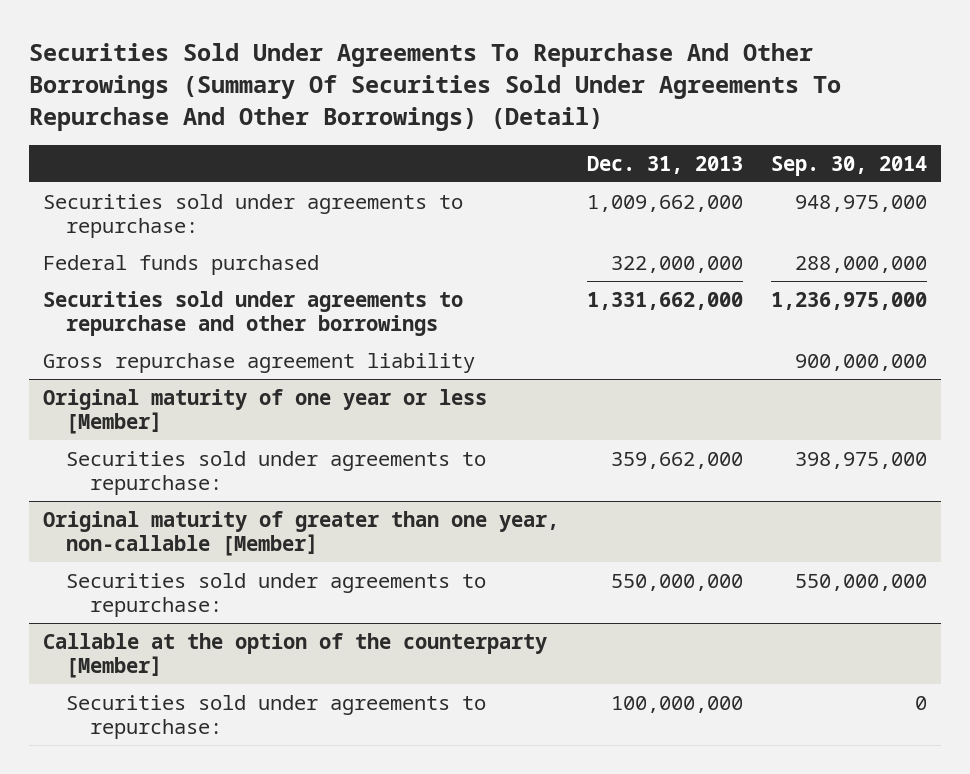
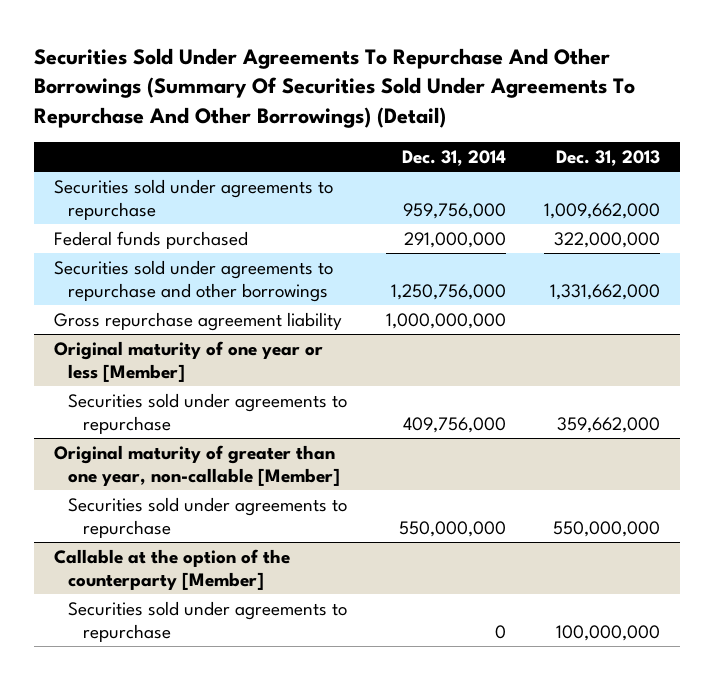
[770,155,927,176] Sep. 30, 2014 -> none
none -> [401,149,506,166] Dec. 31, 2014
[42,193,463,239] Securities sold under agreements to repurchase: -> [53,178,333,220] Securities sold under agreements to repurchase
[66,450,487,496] Securities sold under agreements to repurchase: -> [68,392,348,434] Securities sold under agreements to repurchase
[66,572,487,618] Securities sold under agreements to repurchase: -> [68,496,348,538] Securities sold under agreements to repurchase
[66,694,487,740] Securities sold under agreements to repurchase: -> [68,600,348,642] Securities sold under agreements to repurchase

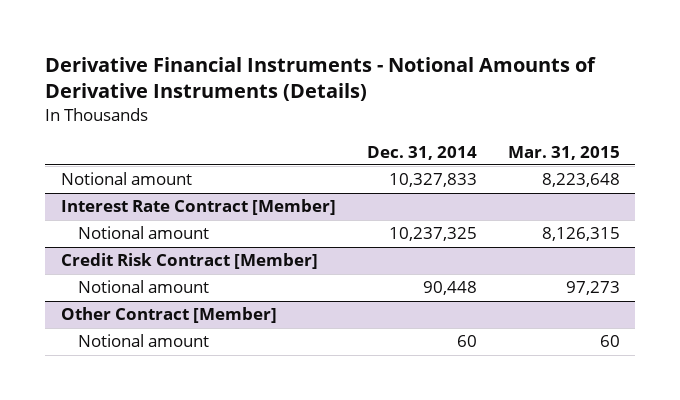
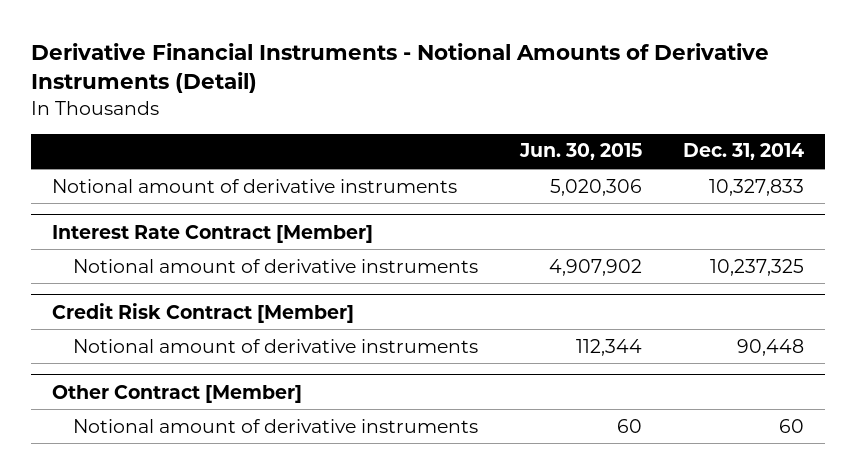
[45,56,597,102] Derivative Financial Instruments - Notional Amounts of Derivative Instruments (Details) -> [30,43,769,94] Derivative Financial Instruments - Notional Amounts of Derivative Instruments (Detail)
[507,145,620,160] Mar. 31, 2015 -> none
none -> [518,143,642,161] Jun. 30, 2015
[60,172,192,186] Notional amount -> [51,178,457,193] Notional amount of derivative instruments
[77,226,209,240] Notional amount -> [72,258,478,273] Notional amount of derivative instruments
[77,280,209,294] Notional amount -> [72,338,478,353] Notional amount of derivative instruments
[77,334,209,348] Notional amount -> [72,418,478,433] Notional amount of derivative instruments

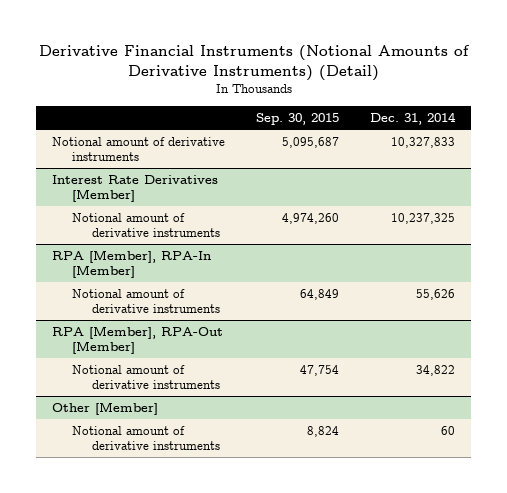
[30,43,769,94] Derivative Financial Instruments - Notional Amounts of Derivative Instruments (Detail) -> [38,45,470,82] Derivative Financial Instruments (Notional Amounts of Derivative Instruments) (Detail)
[518,143,642,161] Jun. 30, 2015 -> none
none -> [256,113,340,126] Sep. 30, 2015
[51,224,373,243] Interest Rate Contract [Member] -> [52,175,219,203] Interest Rate Derivatives [Member]
[51,302,354,323] Credit Risk Contract [Member] -> none
none -> [52,250,212,279] RPA [Member], RPA-In [Member]
[737,338,805,356] 90,448 -> [416,289,456,301] 55,626
none -> [52,326,224,355] RPA [Member], RPA-Out [Member]
none -> [71,365,220,390] Notional amount of derivative instruments
[51,384,302,403] Other Contract [Member] -> [52,402,159,416] Other [Member]

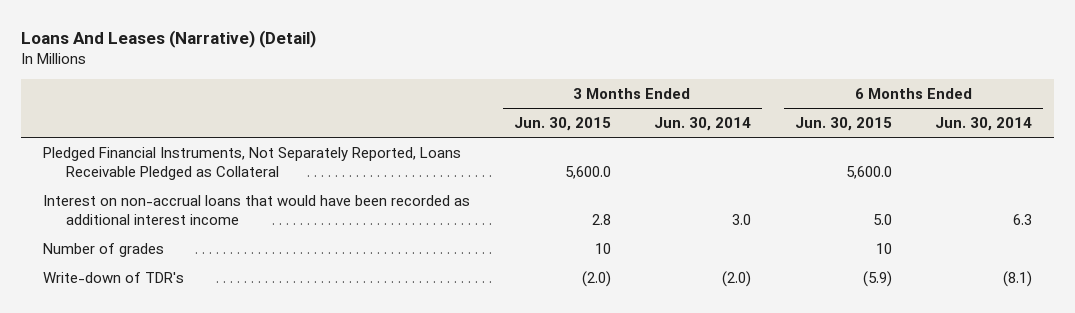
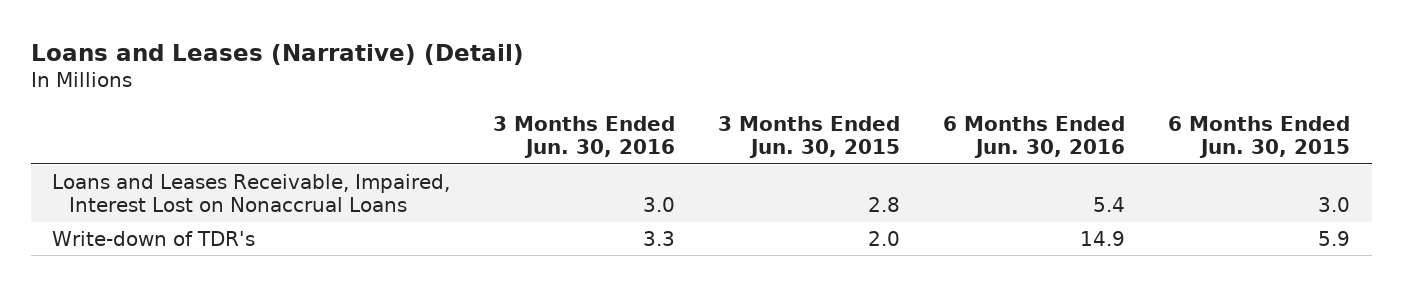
[21,30,317,49] Loans And Leases (Narrative) (Detail) -> [30,43,524,65] Loans and Leases (Narrative) (Detail)
[654,116,752,131] Jun. 30, 2014 -> none
[935,116,1033,131] Jun. 30, 2014 -> none
none -> [493,115,676,159] 3 Months Ended Jun. 30, 2016
none -> [943,115,1126,159] 6 Months Ended Jun. 30, 2016
[43,146,462,180] Pledged Financial Instruments, Not Separately Reported, Loans Receivable Pledged as Collateral -> none
[43,194,471,225] Interest on non-accrual loans that would have been recorded as additional interest income -> none
[43,242,165,257] Number of grades -> none
none -> [52,173,451,213] Loans and Leases Receivable, Impaired, Interest Lost on Nonaccrual Loans
[581,270,611,287] (2.0) -> [868,230,901,246] 2.0
[862,270,892,287] (5.9) -> [1318,230,1351,246] 5.9

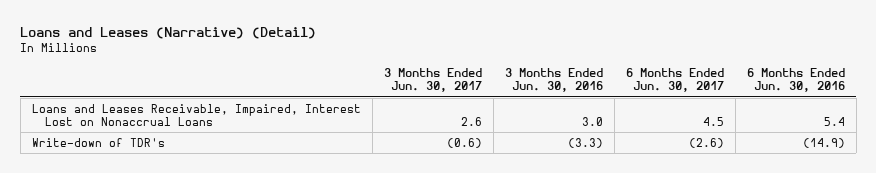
[718,115,901,159] 3 Months Ended Jun. 30, 2015 -> none
[1168,115,1351,159] 6 Months Ended Jun. 30, 2015 -> none
none -> [383,68,482,92] 3 Months Ended Jun. 30, 2017
none -> [625,68,724,92] 6 Months Ended Jun. 30, 2017
[643,230,676,246] 3.3 -> [567,137,603,148] (3.3)
[1080,230,1126,246] 14.9 -> [802,137,845,148] (14.9)

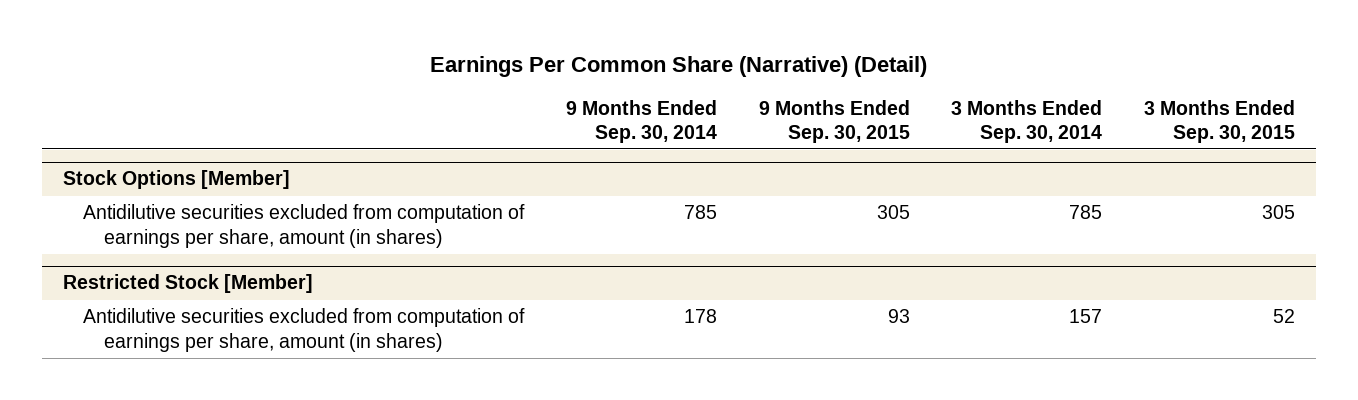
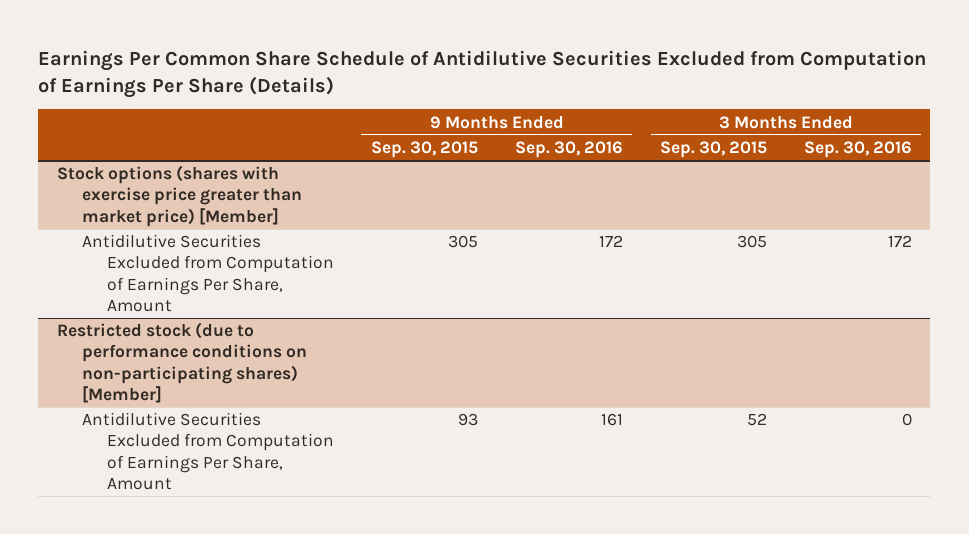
[429,56,927,78] Earnings Per Common Share (Narrative) (Detail) -> [38,50,927,99] Earnings Per Common Share Schedule of Antidilutive Securities Excluded from Computation of Earnings Per Share (Details)
[565,99,717,143] 9 Months Ended Sep. 30, 2014 -> none
[951,99,1103,143] 3 Months Ended Sep. 30, 2014 -> none
none -> [514,141,623,159] Sep. 30, 2016
none -> [803,141,912,159] Sep. 30, 2016
[62,170,290,190] Stock Options [Member] -> [56,165,302,227] Stock options (shares with exercise price greater than market price) [Member]
[83,204,526,248] Antidilutive securities excluded from computation of earnings per share, amount (in shares) -> [81,234,334,312] Antidilutive Securities Excluded from Computation of Earnings Per Share, Amount
[62,274,313,294] Restricted Stock [Member] -> [56,322,307,403] Restricted stock (due to performance conditions on non-participating shares) [Member]
[83,308,526,352] Antidilutive securities excluded from computation of earnings per share, amount (in shares) -> [81,412,334,490] Antidilutive Securities Excluded from Computation of Earnings Per Share, Amount

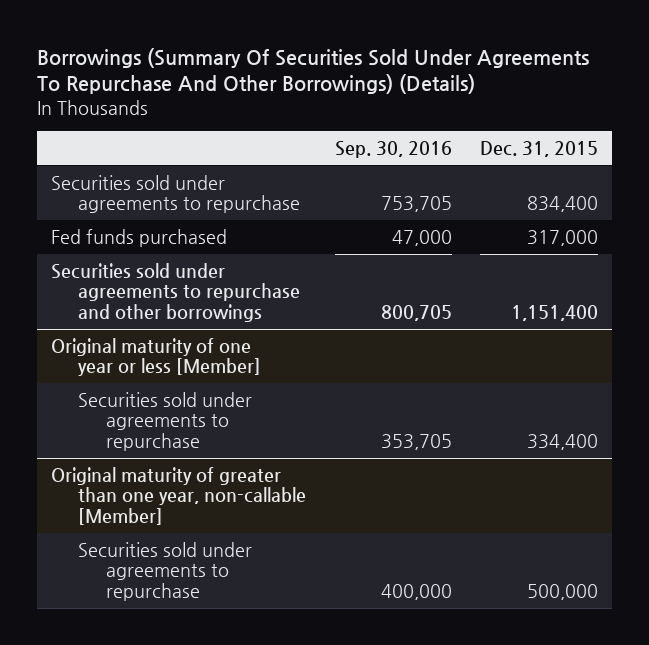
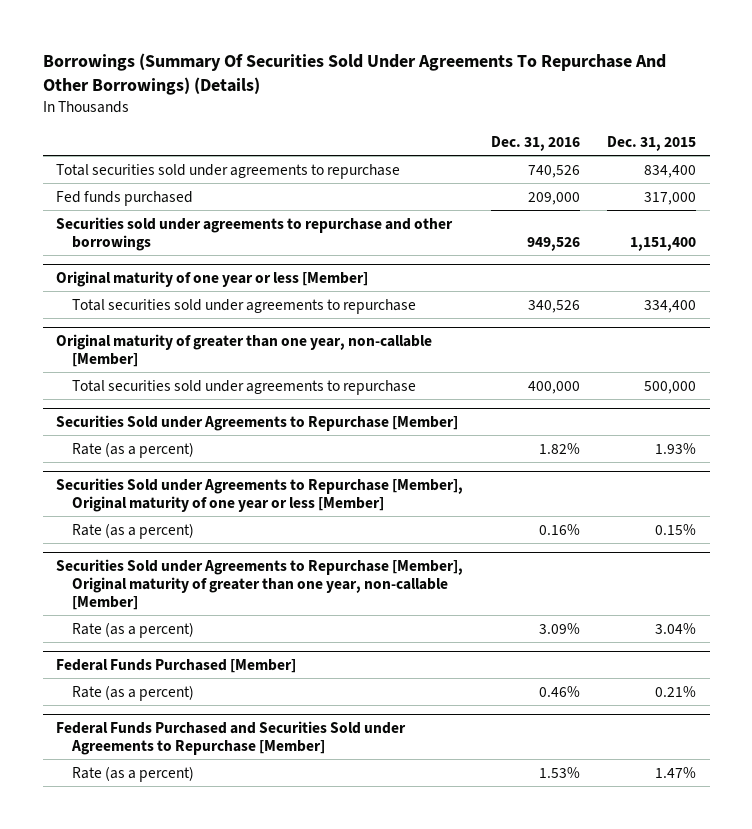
[334,140,452,158] Sep. 30, 2016 -> none
none -> [490,135,580,151] Dec. 31, 2016
[50,175,301,214] Securities sold under agreements to repurchase -> [56,163,401,179] Total securities sold under agreements to repurchase
[78,392,253,451] Securities sold under agreements to repurchase -> [71,298,416,314] Total securities sold under agreements to repurchase
[78,542,253,601] Securities sold under agreements to repurchase -> [71,379,416,395] Total securities sold under agreements to repurchase
none -> [56,414,459,431] Securities Sold under Agreements to Repurchase [Member]
none -> [71,441,194,458] Rate (as a percent)
none -> [56,477,464,512] Securities Sold under Agreements to Repurchase [Member], Original maturity of one year or less [Member]
none -> [71,522,194,539] Rate (as a percent)
none -> [56,558,464,610] Securities Sold under Agreements to Repurchase [Member], Original maturity of greater than one year, non-callable [Member]
none -> [71,621,194,638] Rate (as a percent)
none -> [56,658,297,673] Federal Funds Purchased [Member]
none -> [71,684,194,701] Rate (as a percent)
none -> [56,720,407,755] Federal Funds Purchased and Securities Sold under Agreements to Repurchase [Member]
none -> [71,765,194,782] Rate (as a percent)

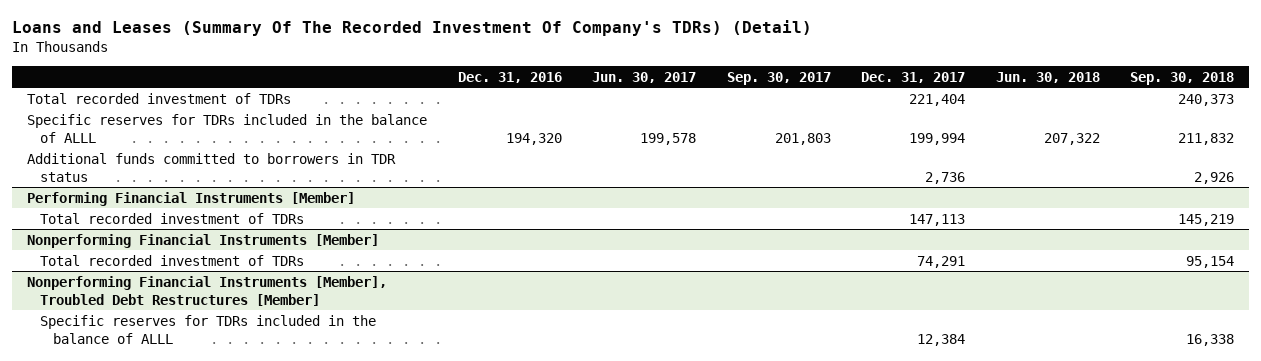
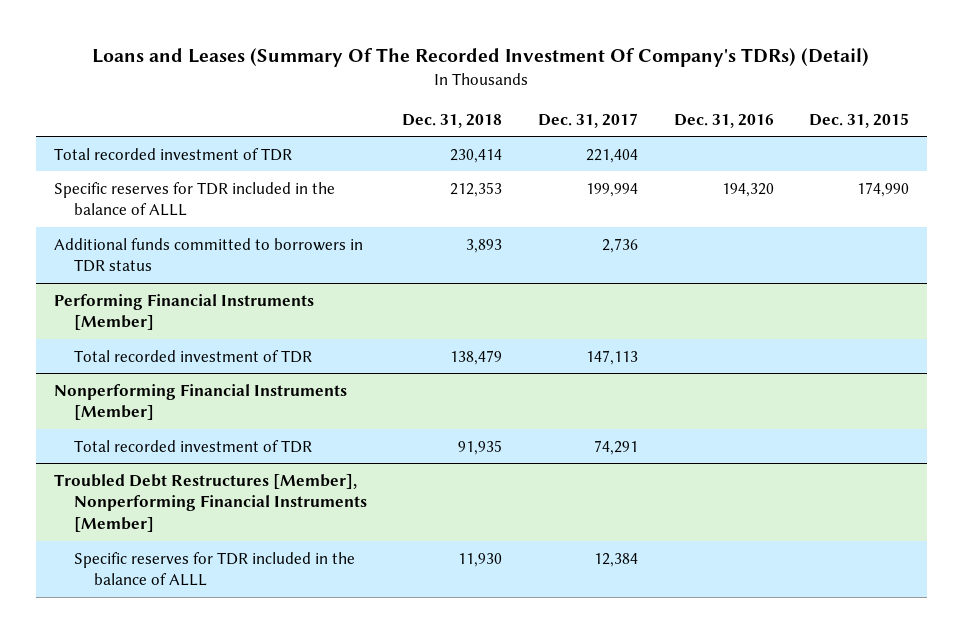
[592,71,697,83] Jun. 30, 2017 -> none
[726,71,831,85] Sep. 30, 2017 -> none
[995,71,1100,83] Jun. 30, 2018 -> none
[1129,71,1234,85] Sep. 30, 2018 -> none
none -> [402,113,503,128] Dec. 31, 2018
none -> [809,112,910,128] Dec. 31, 2015
[27,92,292,104] Total recorded investment of TDRs -> [53,147,292,161] Total recorded investment of TDR
[27,113,428,143] Specific reserves for TDRs included in the balance of ALLL -> [53,181,335,217] Specific reserves for TDR included in the balance of ALLL
[40,212,305,224] Total recorded investment of TDRs -> [73,349,312,363] Total recorded investment of TDR
[40,254,305,266] Total recorded investment of TDRs -> [73,439,312,453] Total recorded investment of TDR
[27,275,388,306] Nonperforming Financial Instruments [Member], Troubled Debt Restructures [Member] -> [53,473,367,533] Troubled Debt Restructures [Member], Nonperforming Financial Instruments [Member]
[40,314,377,344] Specific reserves for TDRs included in the balance of ALLL -> [73,551,355,587] Specific reserves for TDR included in the balance of ALLL

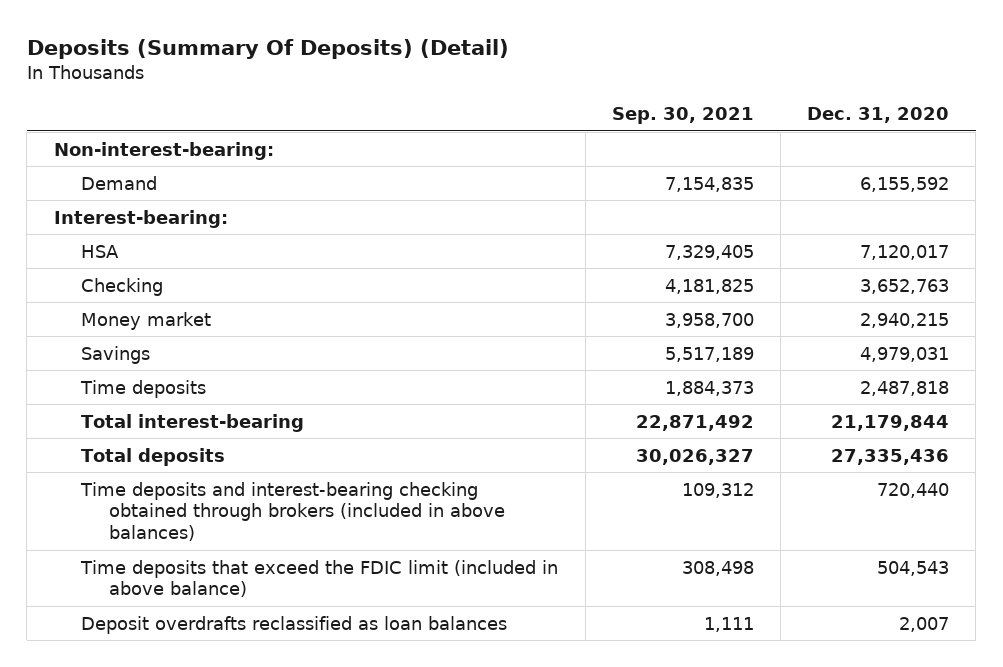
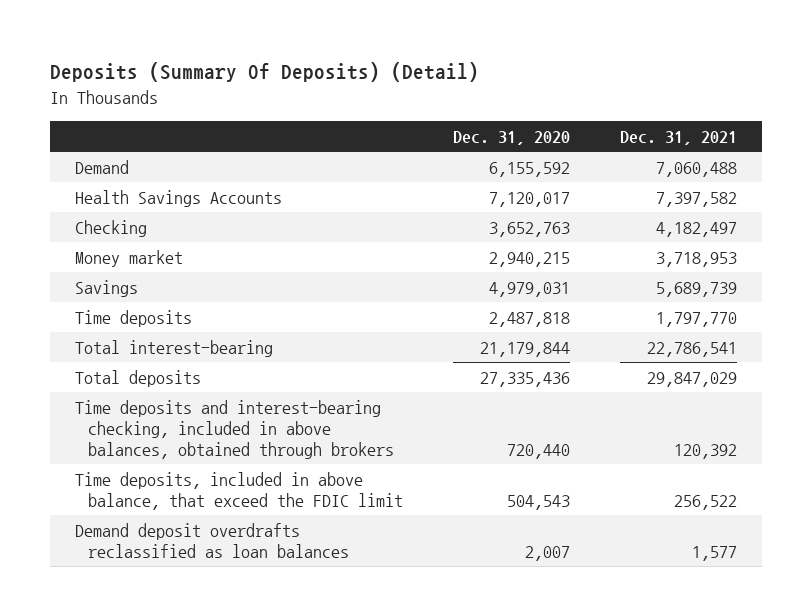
[611,107,754,125] Sep. 30, 2021 -> none
none -> [619,130,737,145] Dec. 31, 2021
[53,141,274,160] Non-interest-bearing: -> none
[53,209,228,228] Interest-bearing: -> none
[81,244,120,258] HSA -> [75,189,283,207] Health Savings Accounts
[80,481,506,542] Time deposits and interest-bearing checking obtained through brokers (included in above balances) -> [75,399,395,460] Time deposits and interest-bearing checking, included in above balances, obtained through brokers
[80,559,559,598] Time deposits that exceed the FDIC limit (included in above balance) -> [75,471,404,510] Time deposits, included in above balance, that exceed the FDIC limit
[81,615,508,634] Deposit overdrafts reclassified as loan balances -> [75,522,350,558] Demand deposit overdrafts reclassified as loan balances

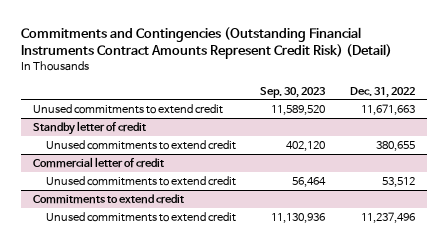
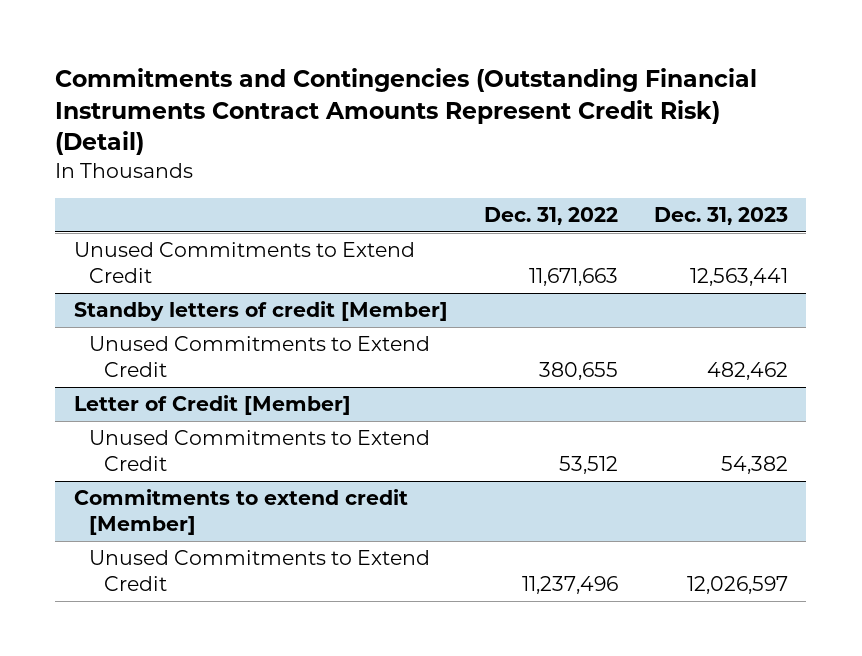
[260,86,327,98] Sep. 30, 2023 -> none
none -> [654,207,789,226] Dec. 31, 2023
[32,103,223,114] Unused commitments to extend credit -> [73,241,415,284] Unused Commitments to Extend Credit
[32,120,146,135] Standby letter of credit -> [73,300,448,321] Standby letters of credit [Member]
[45,139,236,150] Unused commitments to extend credit -> [89,335,431,378] Unused Commitments to Extend Credit
[32,156,164,168] Commercial letter of credit -> [73,394,351,415] Letter of Credit [Member]
[45,175,236,186] Unused commitments to extend credit -> [89,429,431,472] Unused Commitments to Extend Credit
[32,193,184,204] Commitments to extend credit -> [73,488,408,536] Commitments to extend credit [Member]
[45,211,236,222] Unused commitments to extend credit -> [89,549,431,592] Unused Commitments to Extend Credit

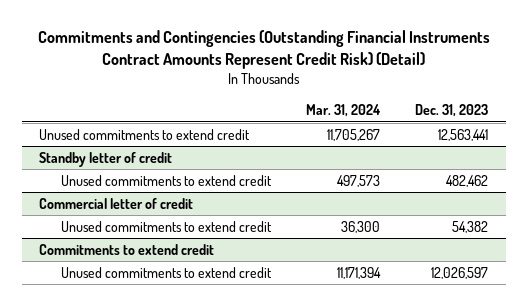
[483,207,618,226] Dec. 31, 2022 -> none
none -> [306,103,382,117] Mar. 31, 2024
[73,241,415,284] Unused Commitments to Extend Credit -> [39,128,251,140] Unused commitments to extend credit
[73,300,448,321] Standby letters of credit [Member] -> [39,151,173,167] Standby letter of credit
[89,335,431,378] Unused Commitments to Extend Credit -> [60,174,272,186] Unused commitments to extend credit
[73,394,351,415] Letter of Credit [Member] -> [39,197,194,209] Commercial letter of credit
[89,429,431,472] Unused Commitments to Extend Credit -> [60,220,272,232] Unused commitments to extend credit
[73,488,408,536] Commitments to extend credit [Member] -> [39,243,215,255] Commitments to extend credit
[89,549,431,592] Unused Commitments to Extend Credit -> [60,266,272,278] Unused commitments to extend credit

